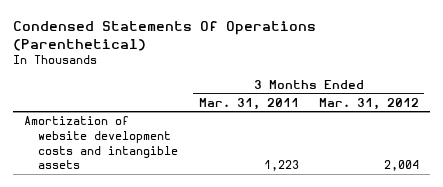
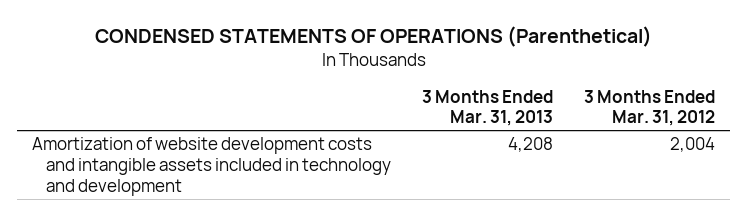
[13,21,317,51] Condensed Statements Of Operations (Parenthetical) -> [94,26,652,48] CONDENSED STATEMENTS OF OPERATIONS (Parenthetical)
[198,97,299,110] Mar. 31, 2011 -> none
none -> [422,89,554,127] 3 Months Ended Mar. 31, 2013
[23,116,178,170] Amortization of website development costs and intangible assets -> [32,137,392,197] Amortization of website development costs and intangible assets included in technology and development

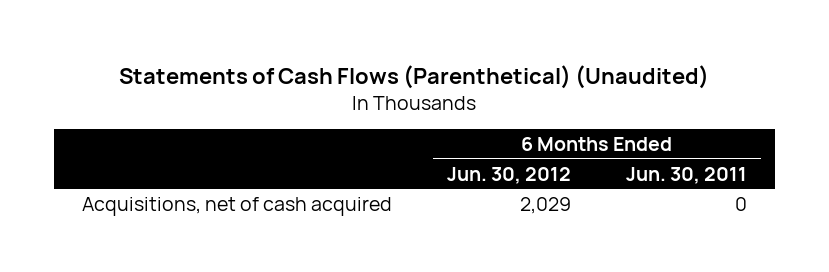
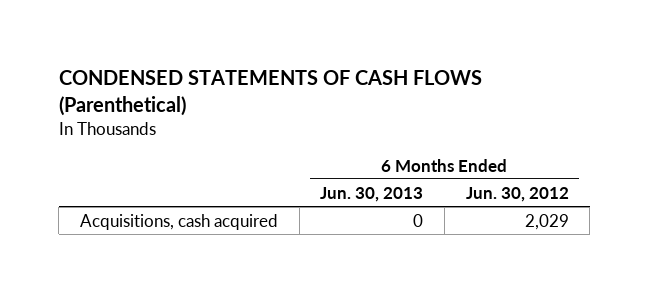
[119,64,710,89] Statements of Cash Flows (Parenthetical) (Unaudited) -> [58,70,482,116] CONDENSED STATEMENTS OF CASH FLOWS (Parenthetical)
[626,166,748,184] Jun. 30, 2011 -> none
none -> [320,186,424,202] Jun. 30, 2013
[81,196,392,216] Acquisitions, net of cash acquired -> [79,213,278,230] Acquisitions, cash acquired

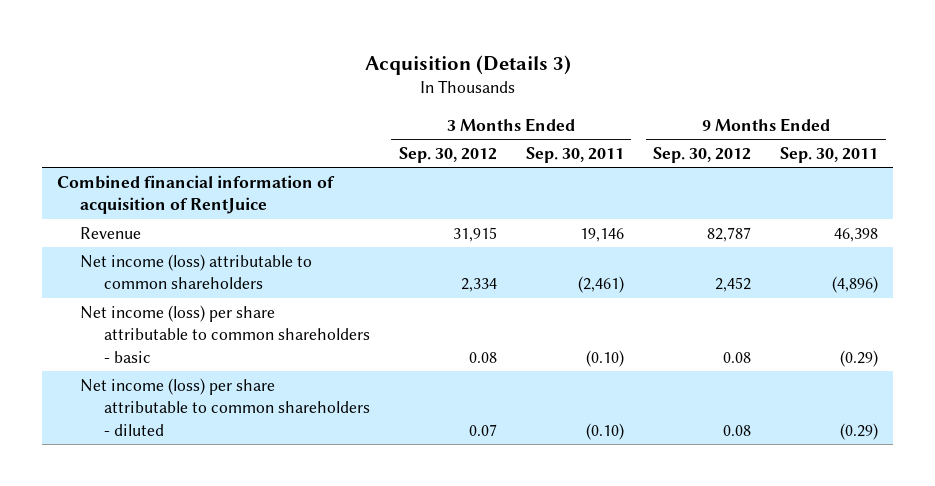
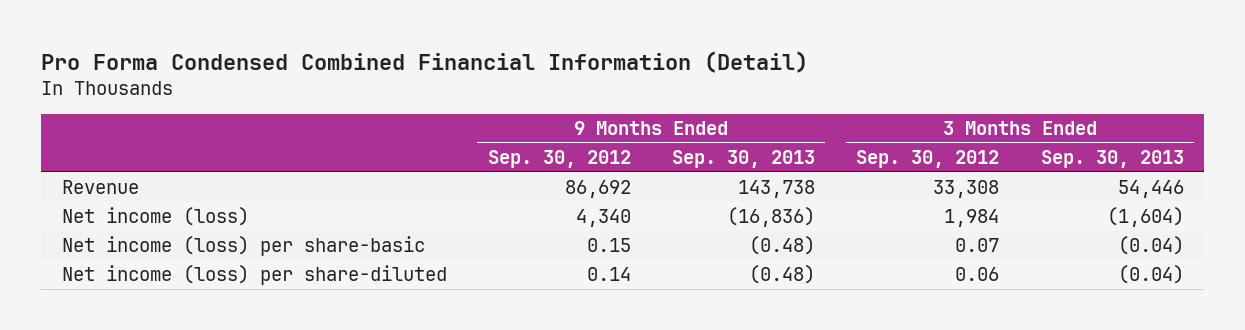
[364,54,571,75] Acquisition (Details 3) -> [40,51,808,74] Pro Forma Condensed Combined Financial Information (Detail)
[525,146,624,163] Sep. 30, 2011 -> none
[780,146,879,163] Sep. 30, 2011 -> none
none -> [672,150,816,169] Sep. 30, 2013
none -> [1040,150,1184,169] Sep. 30, 2013
[56,174,335,215] Combined financial information of acquisition of RentJuice -> none
[452,226,497,242] 31,915 -> [933,180,1000,199] 33,308
[707,226,752,242] 82,787 -> [564,180,631,199] 86,692
[80,253,313,290] Net income (loss) attributable to common shareholders -> [61,207,249,227] Net income (loss)
[460,278,497,293] 2,334 -> [944,209,1000,228] 1,984
[715,277,752,293] 2,452 -> [575,209,631,228] 4,340
[80,304,370,363] Net income (loss) per share attributable to common shareholders - basic -> [61,236,425,257] Net income (loss) per share-basic
[468,351,497,363] 0.08 -> [955,238,1000,253] 0.07
[723,351,752,363] 0.08 -> [586,238,631,253] 0.15
[80,377,370,436] Net income (loss) per share attributable to common shareholders - diluted -> [61,265,447,286] Net income (loss) per share-diluted
[468,423,497,436] 0.07 -> [955,267,1000,282] 0.06
[723,424,752,436] 0.08 -> [586,267,631,282] 0.14

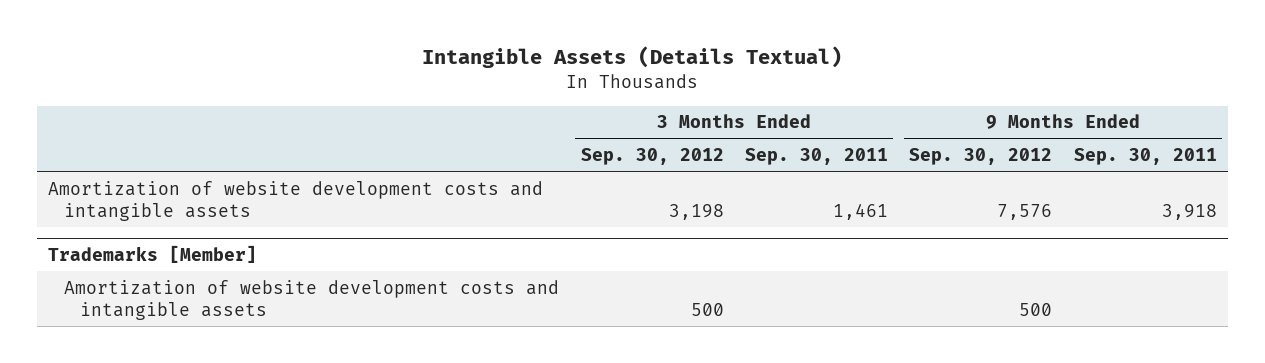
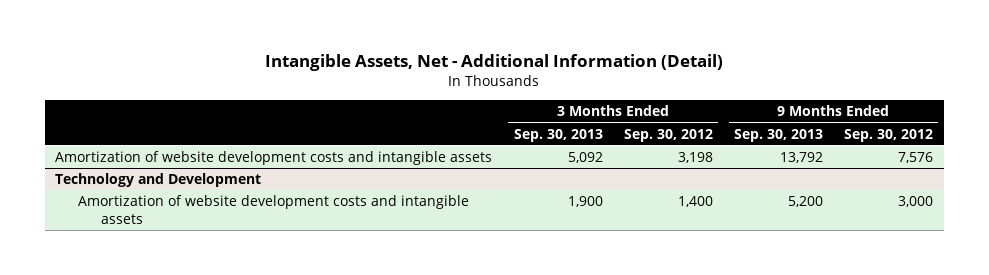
[422,46,843,69] Intangible Assets (Details Textual) -> [265,53,724,71] Intangible Assets, Net - Additional Information (Detail)
[744,148,888,166] Sep. 30, 2011 -> none
[1073,148,1217,166] Sep. 30, 2011 -> none
none -> [513,128,603,142] Sep. 30, 2013
none -> [733,128,823,142] Sep. 30, 2013
[47,244,257,263] Trademarks [Member] -> none
none -> [55,173,262,188] Technology and Development
[690,302,724,316] 500 -> [677,196,713,208] 1,400
[1019,302,1053,316] 500 -> [898,196,934,208] 3,000

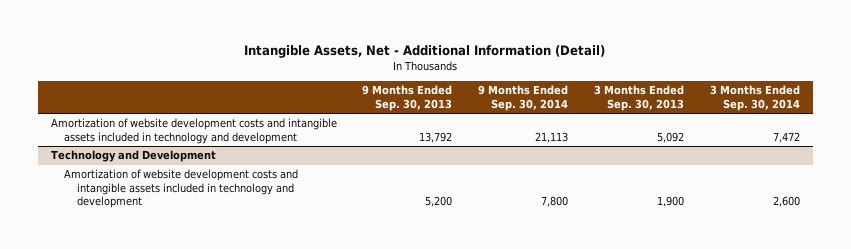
[623,128,713,142] Sep. 30, 2012 -> none
[844,128,934,142] Sep. 30, 2012 -> none
none -> [478,85,569,111] 9 Months Ended Sep. 30, 2014
none -> [710,85,801,111] 3 Months Ended Sep. 30, 2014
[55,151,493,166] Amortization of website development costs and intangible assets -> [50,118,337,144] Amortization of website development costs and intangible assets included in technology and development
[78,195,470,224] Amortization of website development costs and intangible assets -> [63,169,298,209] Amortization of website development costs and intangible assets included in technology and development

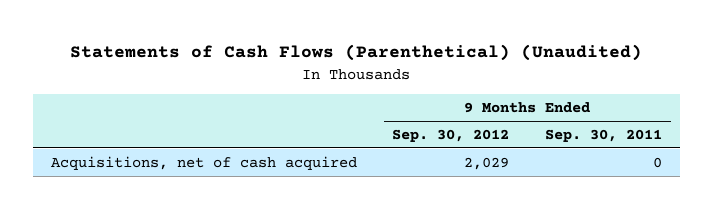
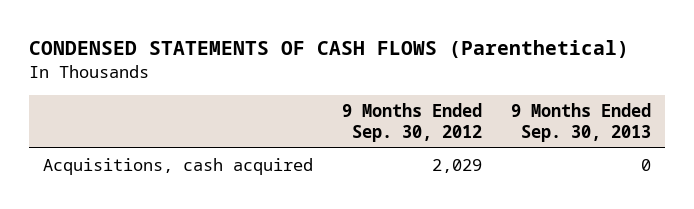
[70,44,643,62] Statements of Cash Flows (Parenthetical) (Unaudited) -> [29,40,630,59] CONDENSED STATEMENTS OF CASH FLOWS (Parenthetical)
[544,128,662,142] Sep. 30, 2011 -> none
none -> [510,103,651,143] 9 Months Ended Sep. 30, 2013
[50,155,357,170] Acquisitions, net of cash acquired -> [43,157,314,175] Acquisitions, cash acquired

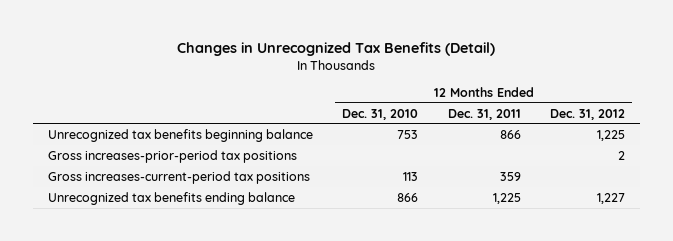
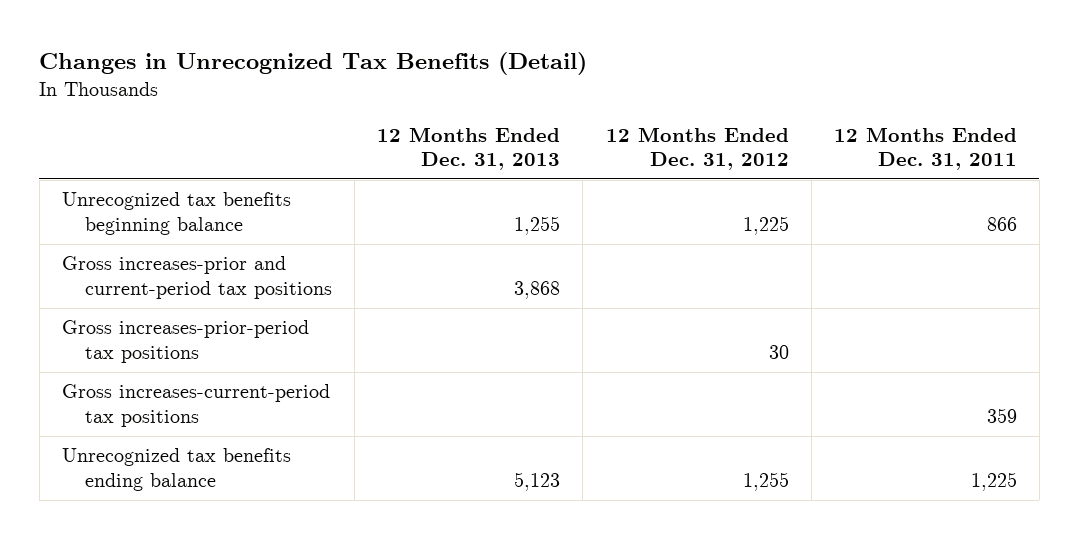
[342,108,419,120] Dec. 31, 2010 -> none
none -> [377,126,561,171] 12 Months Ended Dec. 31, 2013
none -> [61,256,333,299] Gross increases-prior and current-period tax positions
[617,150,625,160] 2 -> [768,344,789,359] 30
[596,192,625,204] 1,227 -> [742,471,789,491] 1,255

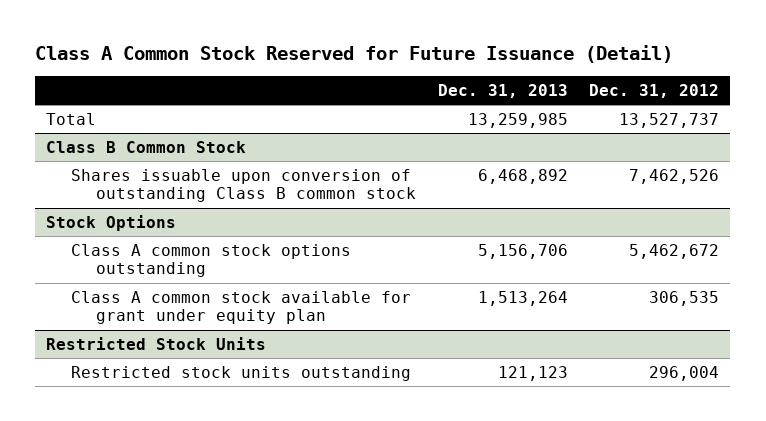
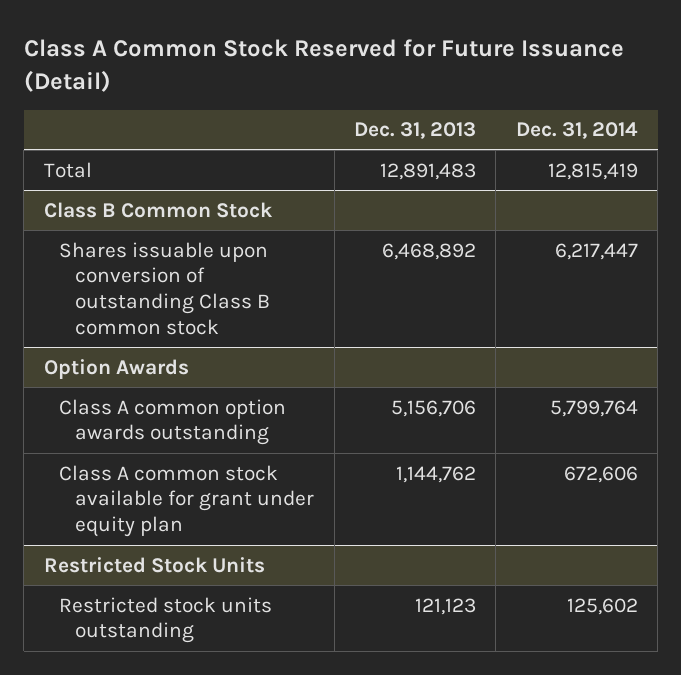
[589,83,720,98] Dec. 31, 2012 -> none
none -> [515,122,638,140] Dec. 31, 2014
[467,113,568,129] 13,259,985 -> [380,162,477,180] 12,891,483
[46,215,177,232] Stock Options -> none
none -> [43,358,189,379] Option Awards
[71,244,352,278] Class A common stock options outstanding -> [59,398,287,446] Class A common option awards outstanding
[477,291,568,307] 1,513,264 -> [396,465,477,483] 1,144,762

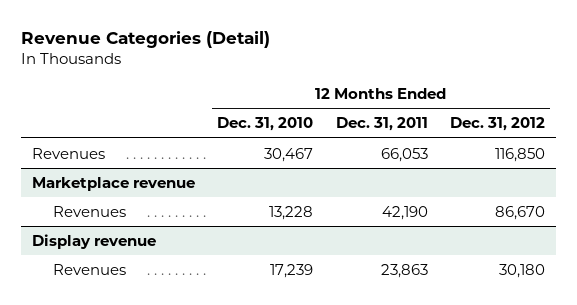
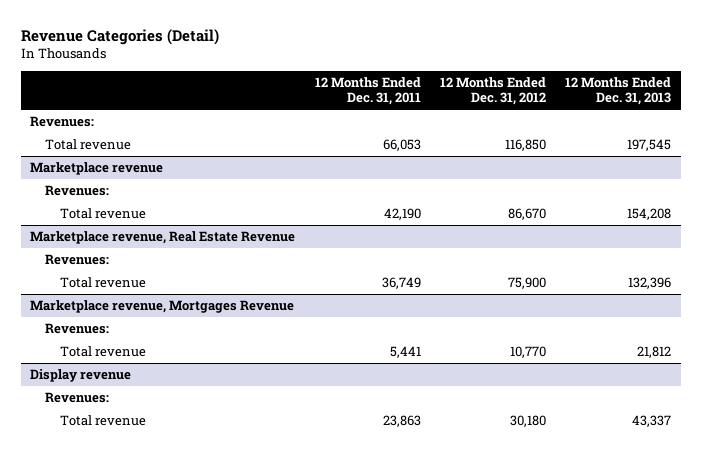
[217,117,314,132] Dec. 31, 2010 -> none
none -> [565,77,672,106] 12 Months Ended Dec. 31, 2013
none -> [30,116,95,128] Revenues:
[32,147,106,159] Revenues -> [45,139,132,151] Total revenue
none -> [45,185,110,197] Revenues:
[52,205,126,217] Revenues -> [60,208,147,220] Total revenue
none -> [30,231,296,245] Marketplace revenue, Real Estate Revenue
none -> [45,254,110,266] Revenues:
none -> [60,277,147,289] Total revenue
none -> [30,300,295,314] Marketplace revenue, Mortgages Revenue
none -> [45,323,110,335] Revenues:
none -> [60,346,147,358] Total revenue
none -> [45,392,110,404] Revenues:
[52,263,126,275] Revenues -> [60,415,147,427] Total revenue

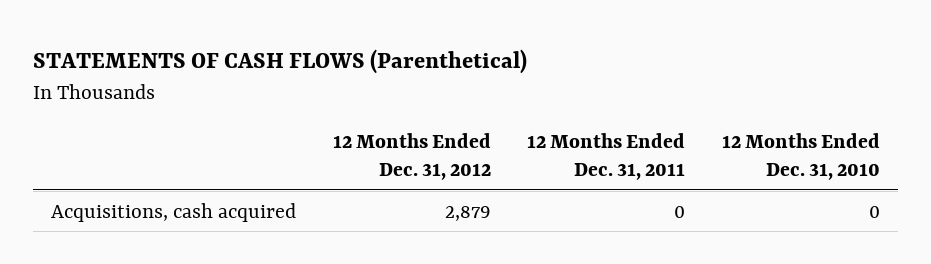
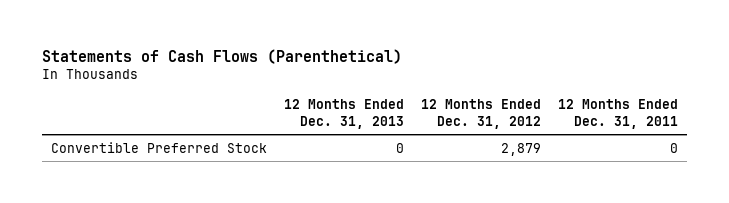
[33,49,528,75] STATEMENTS OF CASH FLOWS (Parenthetical) -> [42,48,403,64] Statements of Cash Flows (Parenthetical)
[721,133,880,180] 12 Months Ended Dec. 31, 2010 -> none
none -> [283,99,404,129] 12 Months Ended Dec. 31, 2013
[51,202,297,222] Acquisitions, cash acquired -> [50,141,267,153] Convertible Preferred Stock

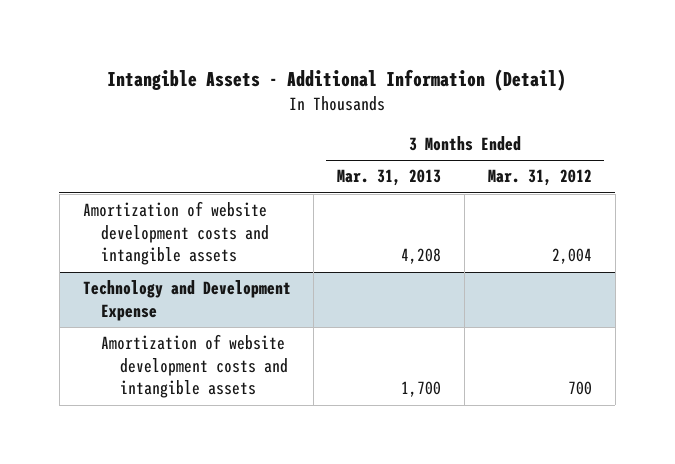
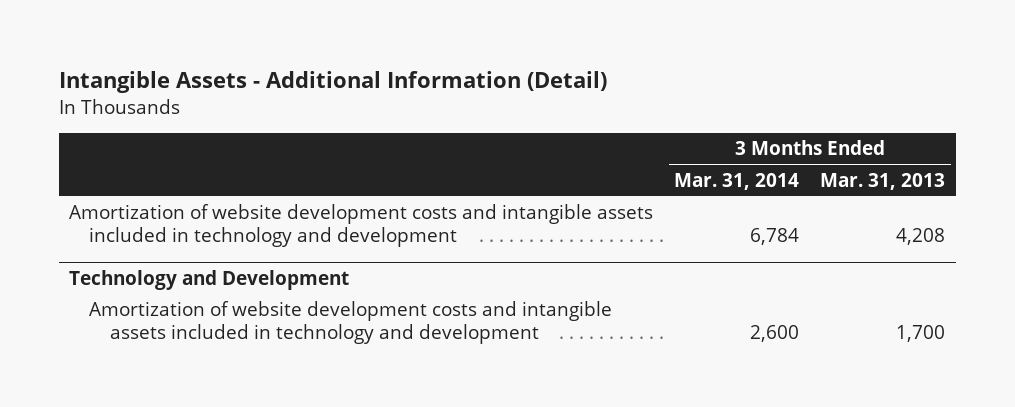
[488,169,593,187] Mar. 31, 2012 -> none
none -> [674,172,800,190] Mar. 31, 2014
[82,201,270,266] Amortization of website development costs and intangible assets -> [69,204,654,248] Amortization of website development costs and intangible assets included in technology and development
[82,280,291,321] Technology and Development Expense -> [69,269,350,290] Technology and Development
[101,334,289,399] Amortization of website development costs and intangible assets -> [89,301,613,345] Amortization of website development costs and intangible assets included in technology and development

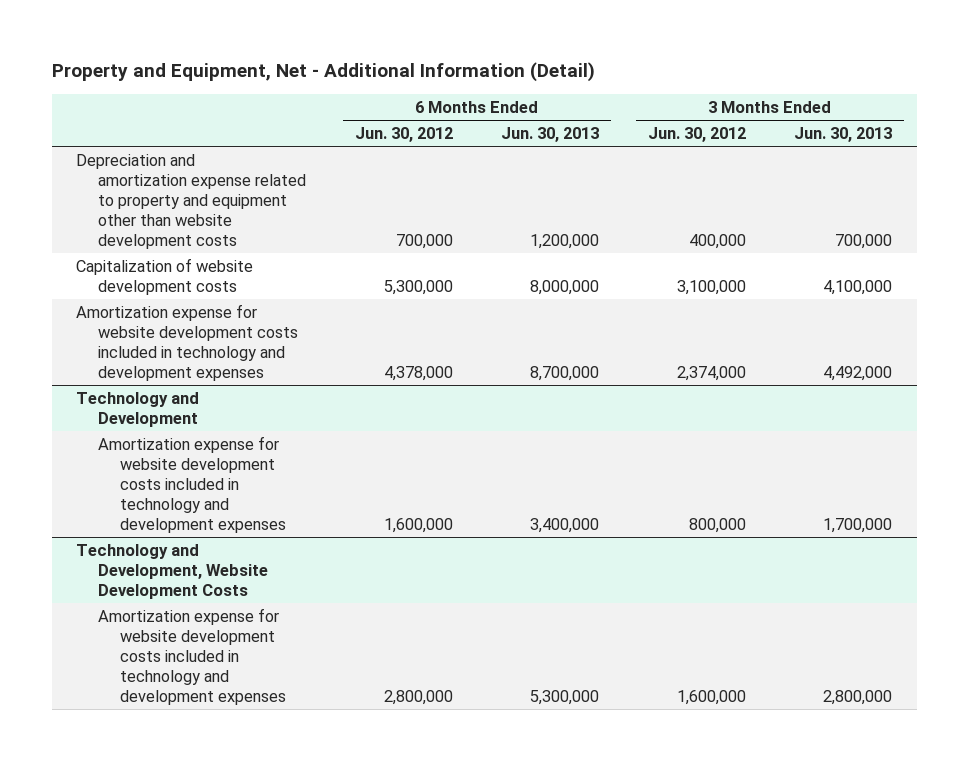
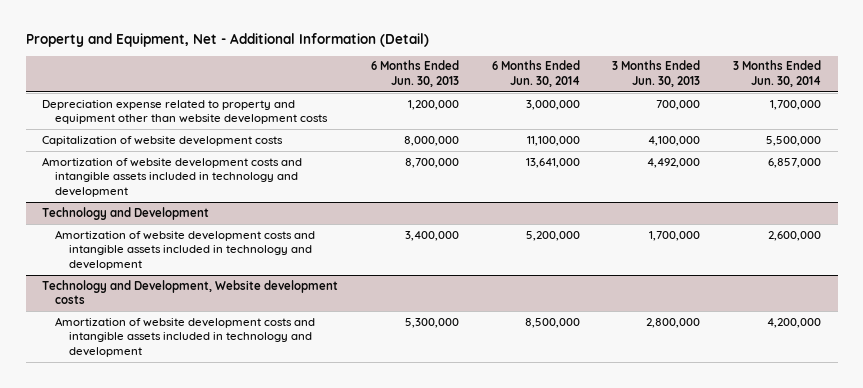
[354,127,453,143] Jun. 30, 2012 -> none
[647,127,746,143] Jun. 30, 2012 -> none
none -> [491,60,580,87] 6 Months Ended Jun. 30, 2014
none -> [733,60,822,87] 3 Months Ended Jun. 30, 2014
[75,153,307,249] Depreciation and amortization expense related to property and equipment other than website development costs -> [42,99,329,125] Depreciation expense related to property and equipment other than website development costs
[75,303,299,381] Amortization expense for website development costs included in technology and development expenses -> [42,156,303,197] Amortization of website development costs and intangible assets included in technology and development
[98,435,287,533] Amortization expense for website development costs included in technology and development expenses -> [55,229,316,270] Amortization of website development costs and intangible assets included in technology and development
[75,543,269,599] Technology and Development, Website Development Costs -> [42,279,339,305] Technology and Development, Website development costs
[98,607,287,705] Amortization expense for website development costs included in technology and development expenses -> [55,316,316,357] Amortization of website development costs and intangible assets included in technology and development

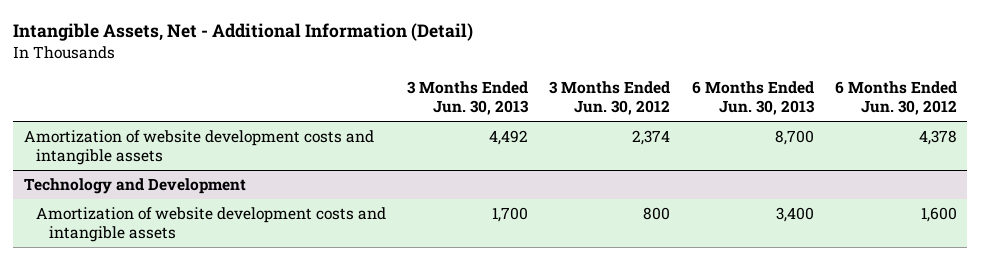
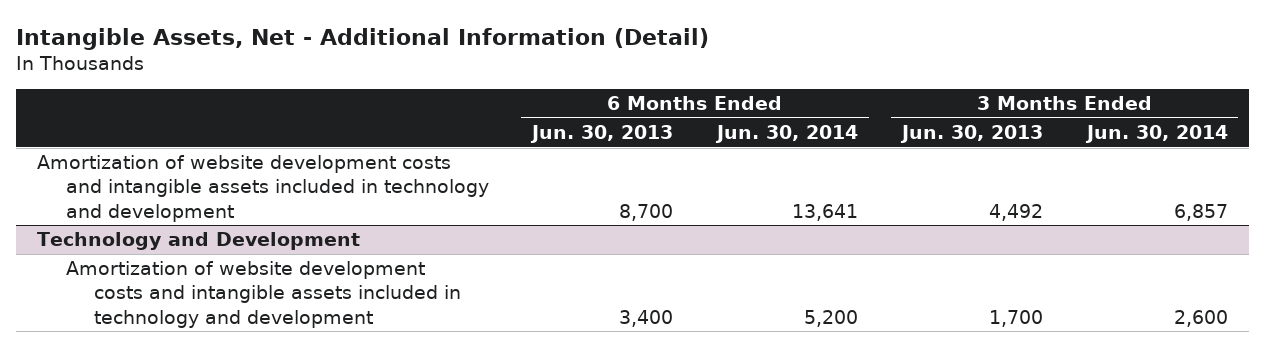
[549,80,671,116] 3 Months Ended Jun. 30, 2012 -> none
[834,80,957,116] 6 Months Ended Jun. 30, 2012 -> none
none -> [715,124,859,143] Jun. 30, 2014
none -> [1084,124,1228,143] Jun. 30, 2014
[23,129,374,166] Amortization of website development costs and intangible assets -> [37,155,489,222] Amortization of website development costs and intangible assets included in technology and development
[36,206,387,243] Amortization of website development costs and intangible assets -> [65,261,461,328] Amortization of website development costs and intangible assets included in technology and development

